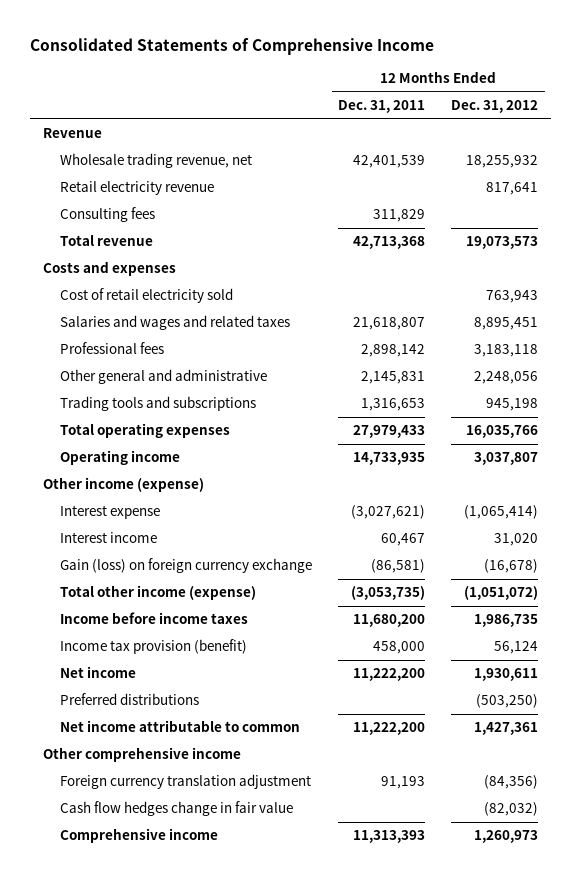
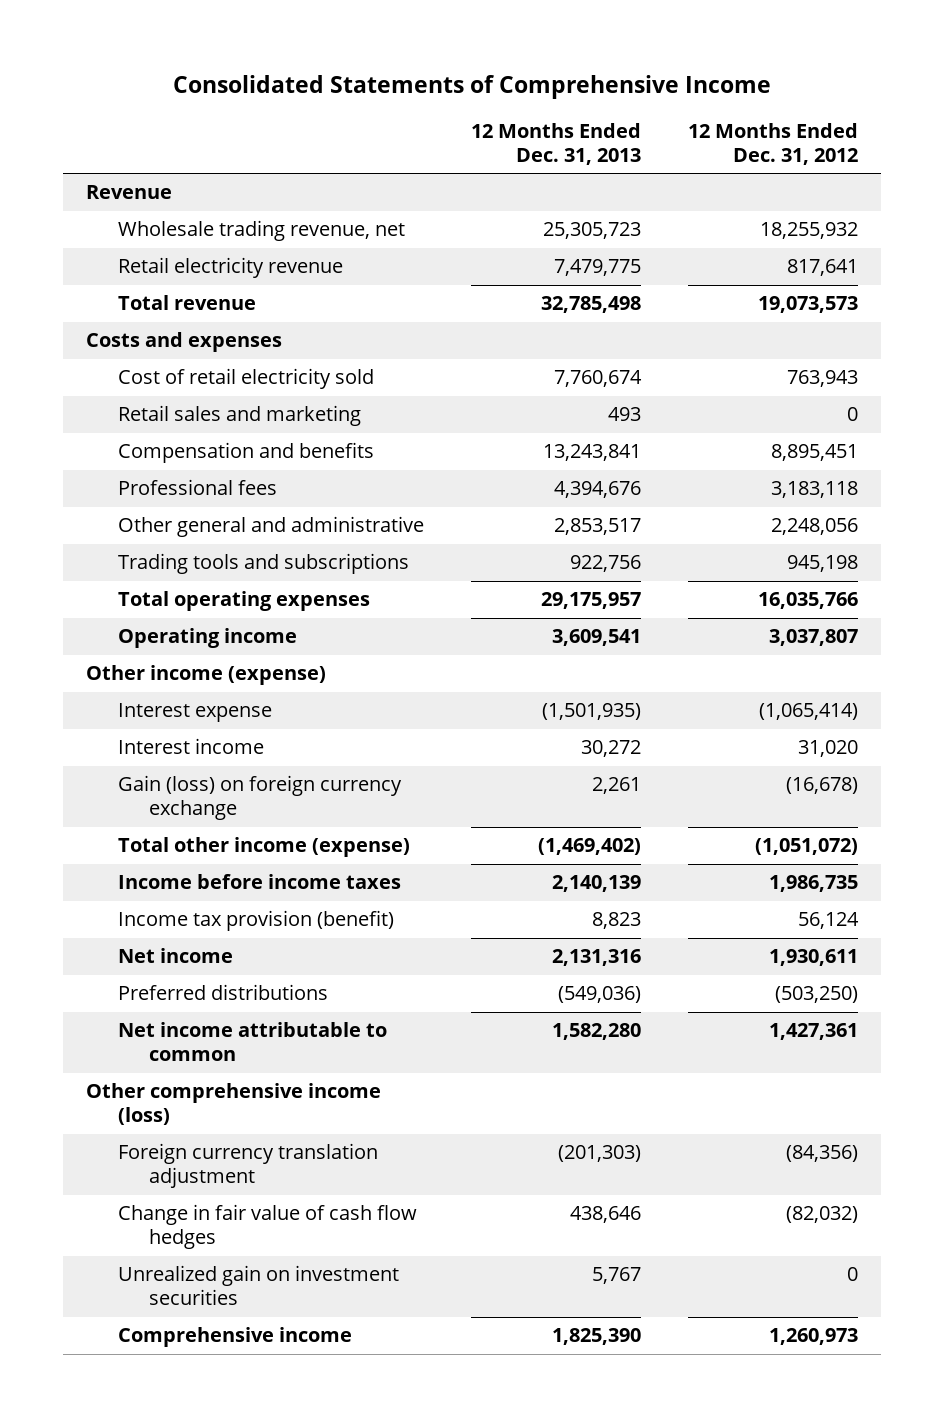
[338,100,426,114] Dec. 31, 2011 -> none
none -> [470,123,641,166] 12 Months Ended Dec. 31, 2013
[60,207,156,223] Consulting fees -> none
none -> [117,405,361,427] Retail sales and marketing
[60,315,291,331] Salaries and wages and related taxes -> [117,442,374,464] Compensation and benefits
[42,747,241,763] Other comprehensive income -> [86,1083,382,1126] Other comprehensive income (loss)
[60,801,294,817] Cash flow hedges change in fair value -> [117,1204,417,1250] Change in fair value of cash flow hedges
none -> [117,1265,399,1306] Unrealized gain on investment securities

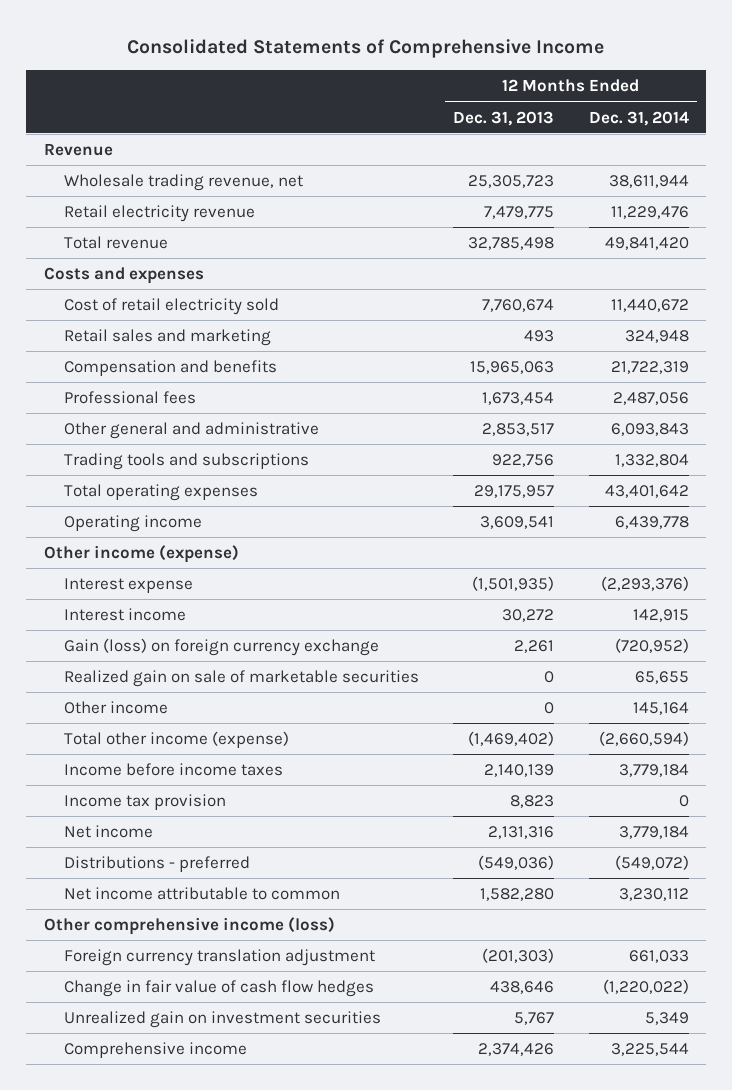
[687,123,858,166] 12 Months Ended Dec. 31, 2012 -> none
none -> [588,110,689,126] Dec. 31, 2014
[542,444,641,462] 13,243,841 -> [470,361,555,375] 15,965,063
[553,481,641,499] 4,394,676 -> [482,392,555,406] 1,673,454
none -> [63,670,419,688] Realized gain on sale of marketable securities
none -> [63,701,168,715] Other income
[117,910,394,932] Income tax provision (benefit) -> [63,794,226,811] Income tax provision
[117,984,328,1001] Preferred distributions -> [63,856,250,873] Distributions - preferred
[551,1328,641,1346] 1,825,390 -> [478,1043,555,1057] 2,374,426

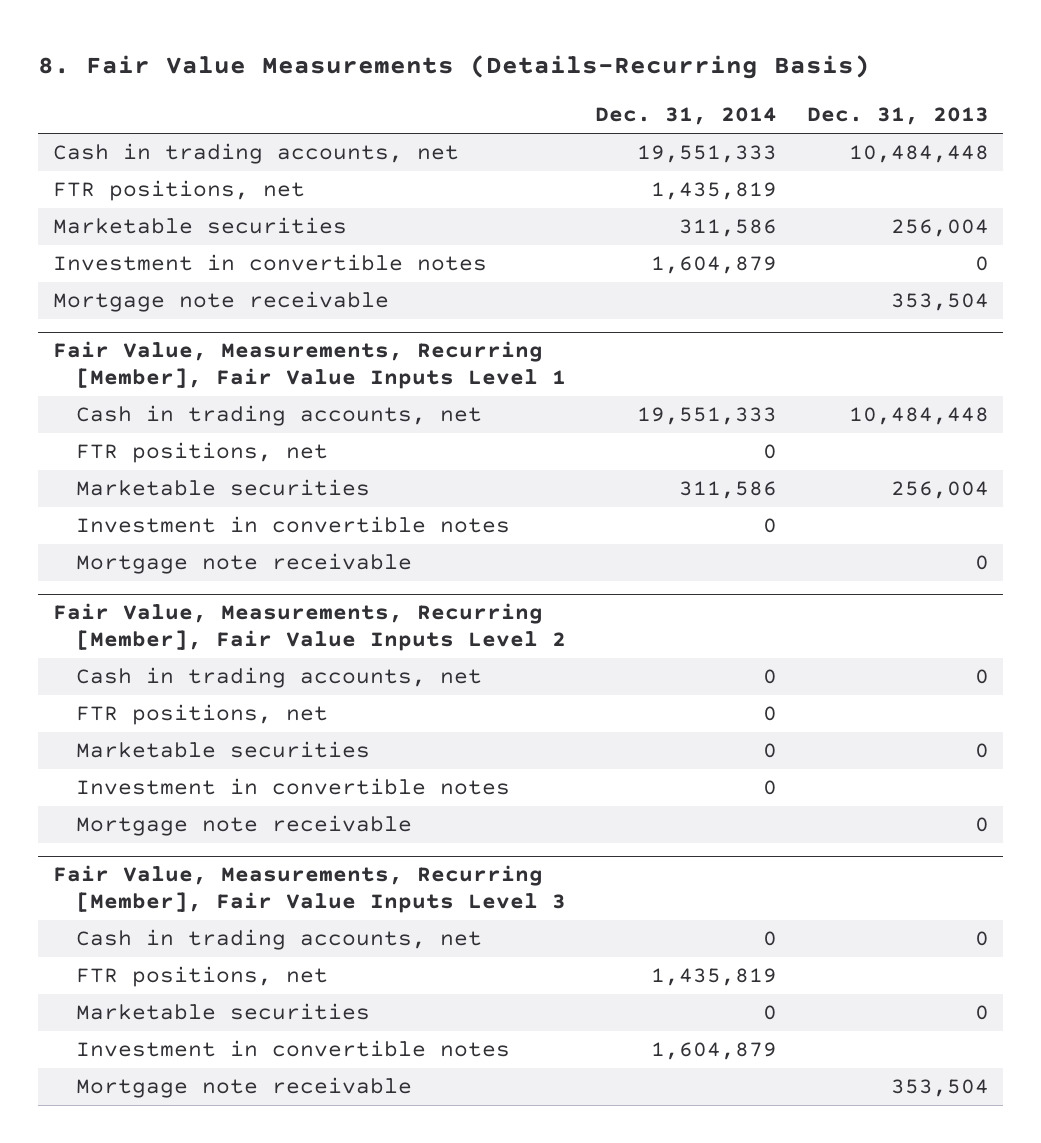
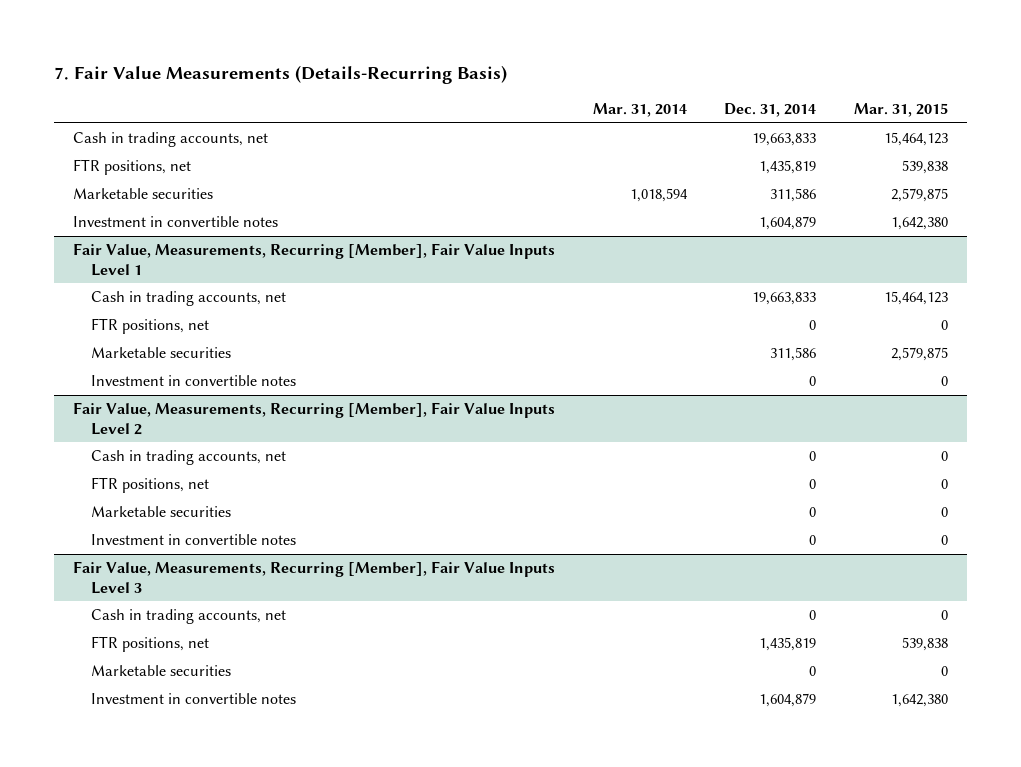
[37,55,870,80] 8. Fair Value Measurements (Details-Recurring Basis) -> [53,64,507,84] 7. Fair Value Measurements (Details-Recurring Basis)
[806,107,989,126] Dec. 31, 2013 -> none
none -> [592,103,687,118] Mar. 31, 2014
none -> [854,103,949,118] Mar. 31, 2015
[637,145,778,164] 19,551,333 -> [752,133,817,147] 19,663,833
[52,291,389,313] Mortgage note receivable -> none
[637,407,778,426] 19,551,333 -> [752,292,817,306] 19,663,833
[76,553,413,575] Mortgage note receivable -> none
[76,815,413,837] Mortgage note receivable -> none
[76,1077,413,1099] Mortgage note receivable -> none

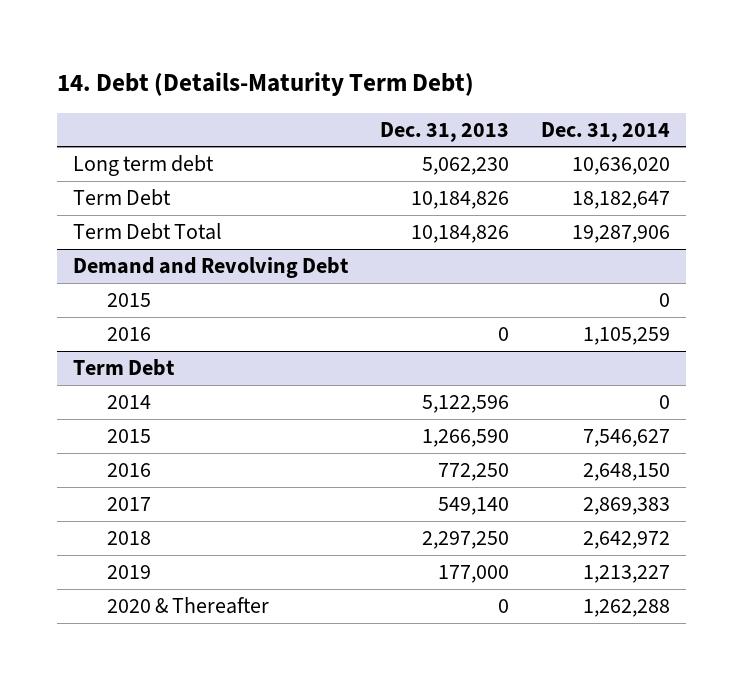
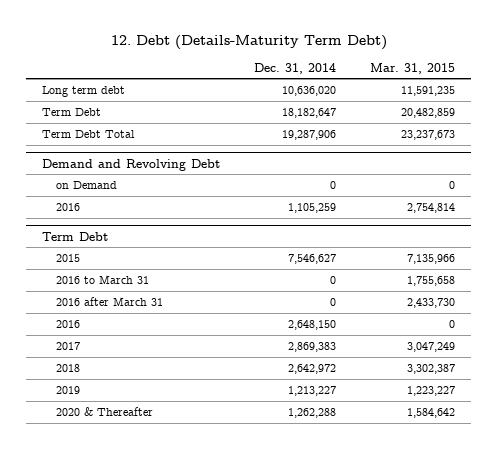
[56,71,474,96] 14. Debt (Details-Maturity Term Debt) -> [110,34,387,50] 12. Debt (Details-Maturity Term Debt)
[379,121,509,142] Dec. 31, 2013 -> none
none -> [369,62,455,74] Mar. 31, 2015
[106,293,151,308] 2015 -> none
none -> [56,181,118,190] on Demand
[106,395,151,410] 2014 -> none
none -> [56,275,150,285] 2016 to March 31
none -> [56,297,164,307] 2016 after March 31

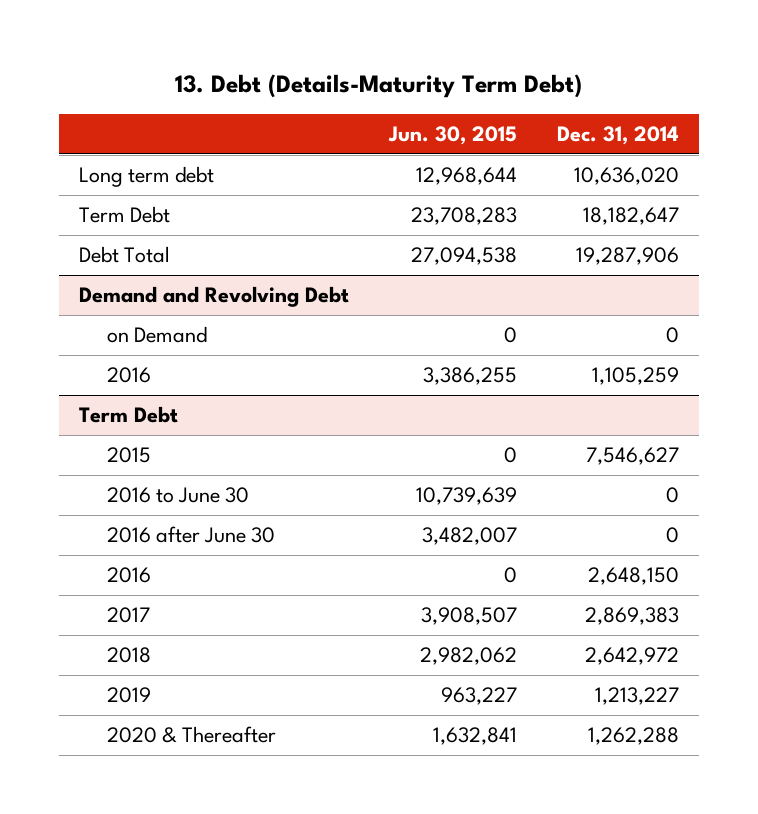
[110,34,387,50] 12. Debt (Details-Maturity Term Debt) -> [174,74,582,99] 13. Debt (Details-Maturity Term Debt)
[369,62,455,74] Mar. 31, 2015 -> none
none -> [387,126,517,146] Jun. 30, 2015
[42,130,136,139] Term Debt Total -> [78,245,170,263] Debt Total
[56,297,164,307] 2016 after March 31 -> none
[56,275,150,285] 2016 to March 31 -> [106,486,249,503] 2016 to June 30
none -> [106,525,275,543] 2016 after June 30

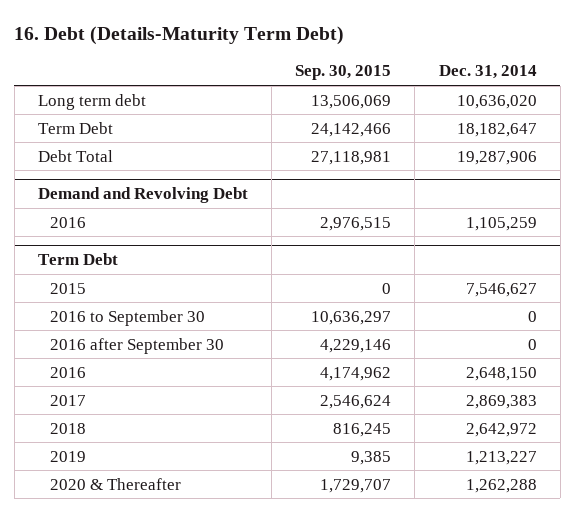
[174,74,582,99] 13. Debt (Details-Maturity Term Debt) -> [14,26,345,46] 16. Debt (Details-Maturity Term Debt)
[387,126,517,146] Jun. 30, 2015 -> none
none -> [295,65,392,81] Sep. 30, 2015
[106,325,207,343] on Demand -> none
[106,486,249,503] 2016 to June 30 -> [49,309,205,326] 2016 to September 30
[106,525,275,543] 2016 after June 30 -> [49,337,224,354] 2016 after September 30

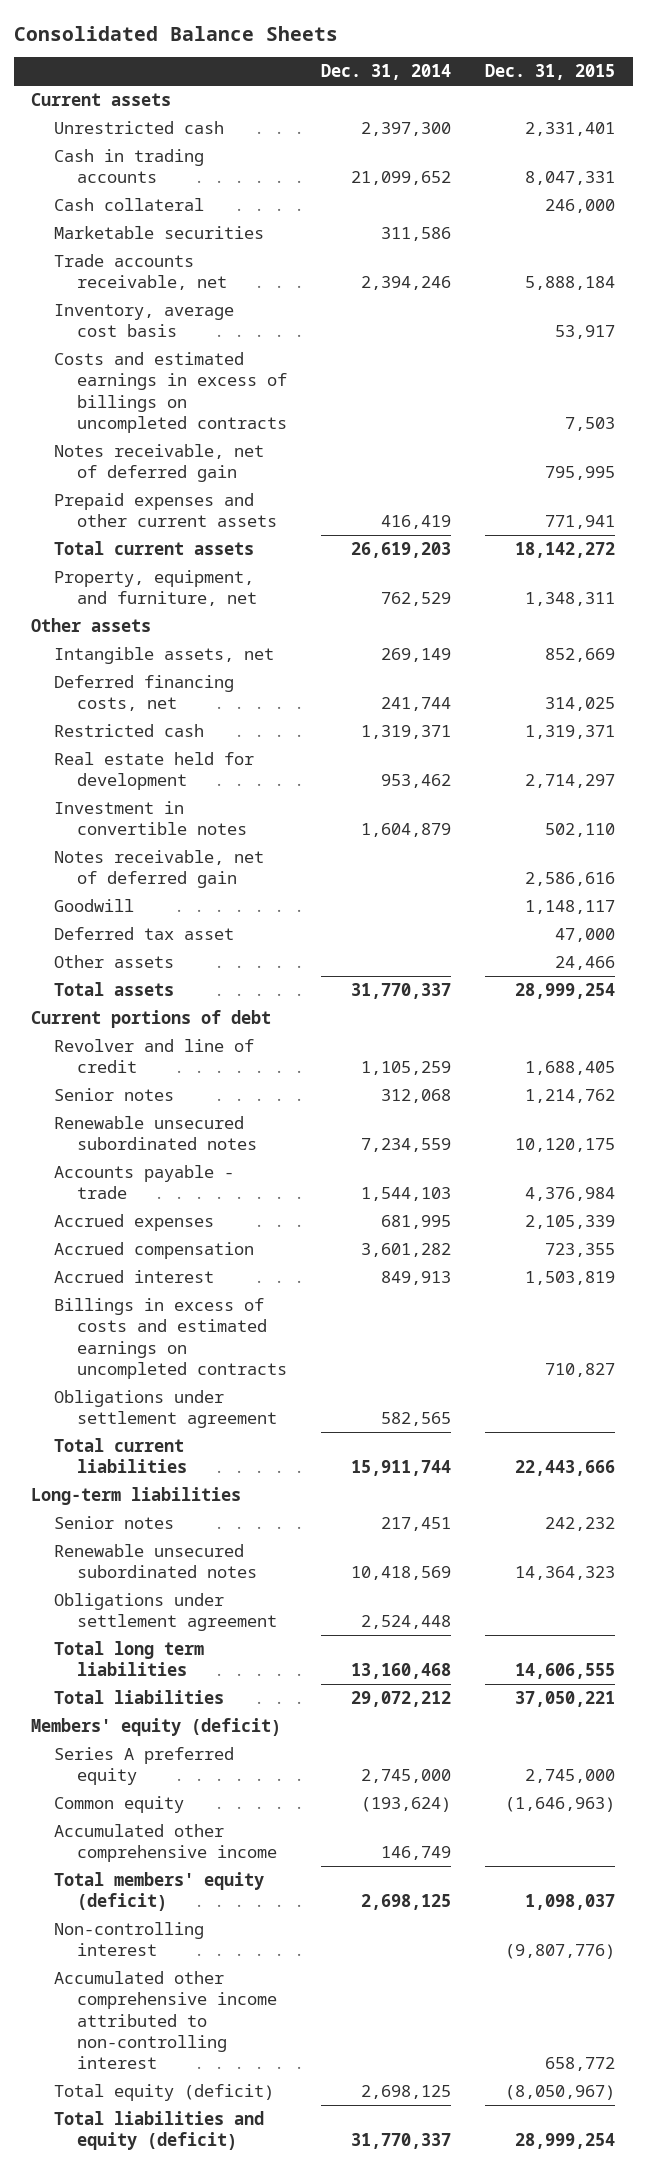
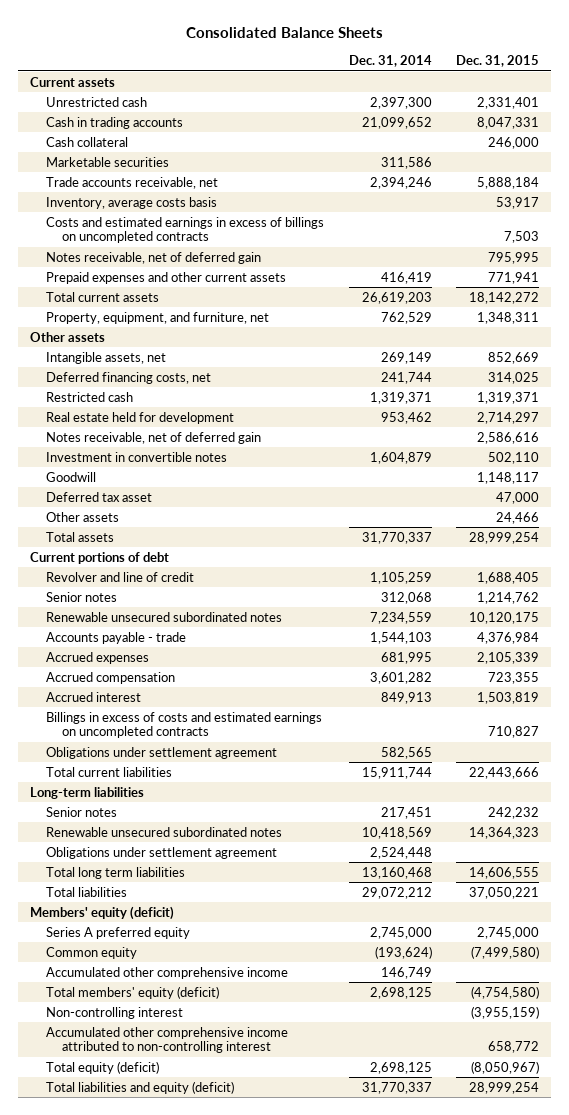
[54,304,235,338] Inventory, average cost basis -> [46,196,218,209] Inventory, average costs basis
[54,801,248,836] Investment in convertible notes -> [46,451,228,462] Investment in convertible notes
[505,1797,616,1813] (1,646,963) -> [471,945,540,959] (7,499,580)
[525,1894,616,1911] 1,098,037 -> [471,985,540,999] (4,754,580)
[505,1944,616,1960] (9,807,776) -> [471,1005,540,1019] (3,955,159)

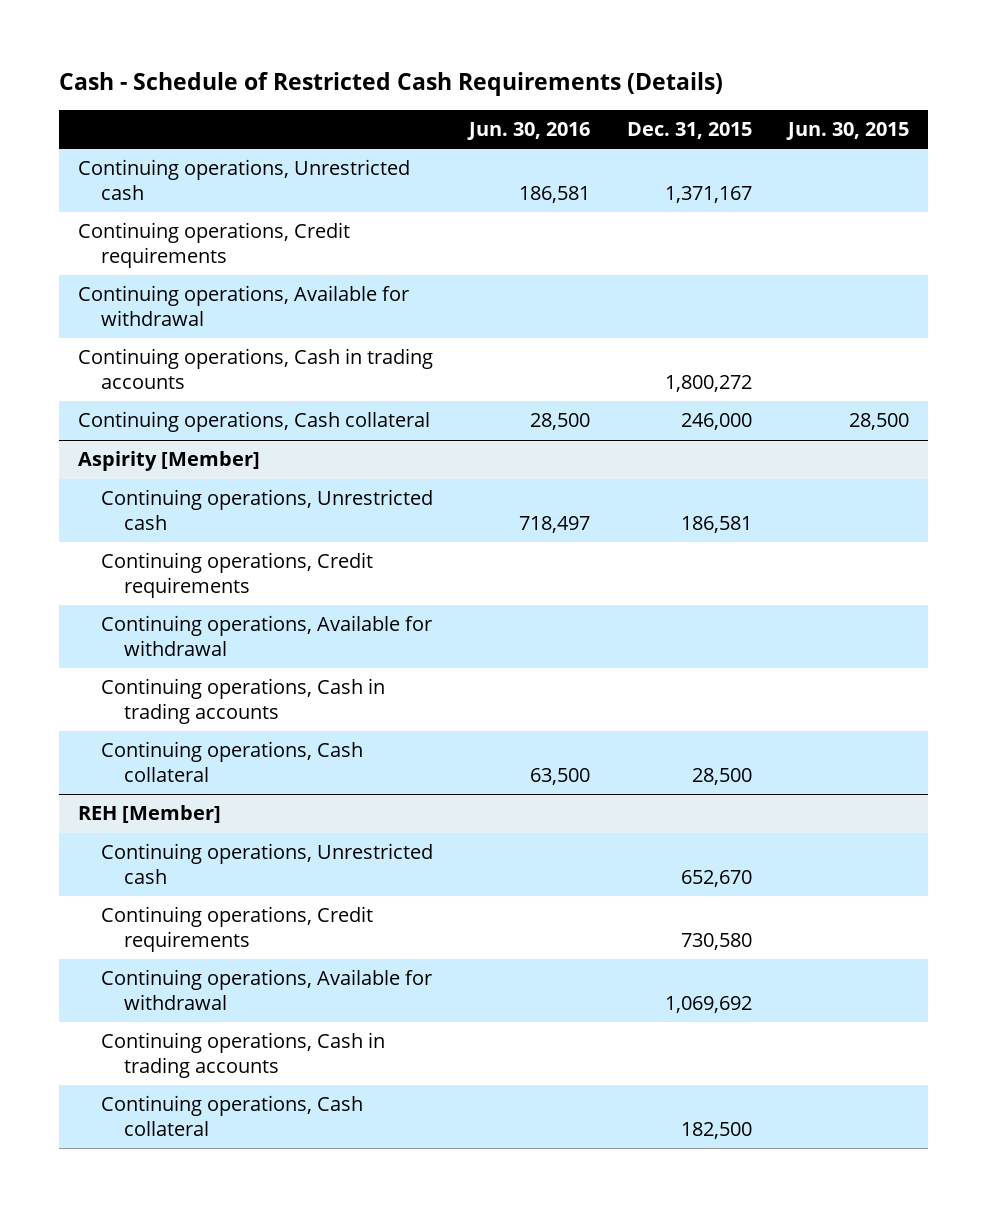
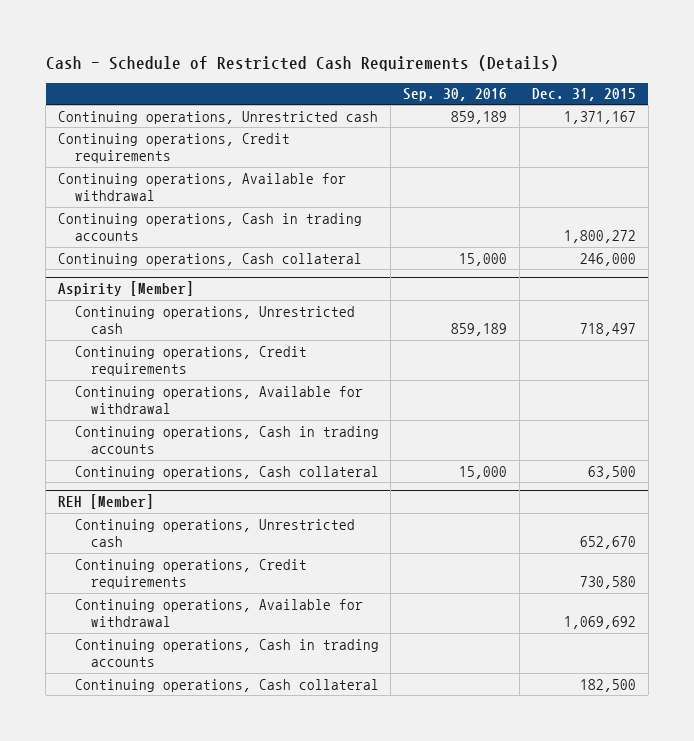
[467,121,591,140] Jun. 30, 2016 -> none
[786,121,910,140] Jun. 30, 2015 -> none
none -> [403,88,508,102] Sep. 30, 2016
[680,515,752,533] 186,581 -> [579,323,636,337] 718,497
[691,767,752,785] 28,500 -> [587,465,636,479] 63,500

